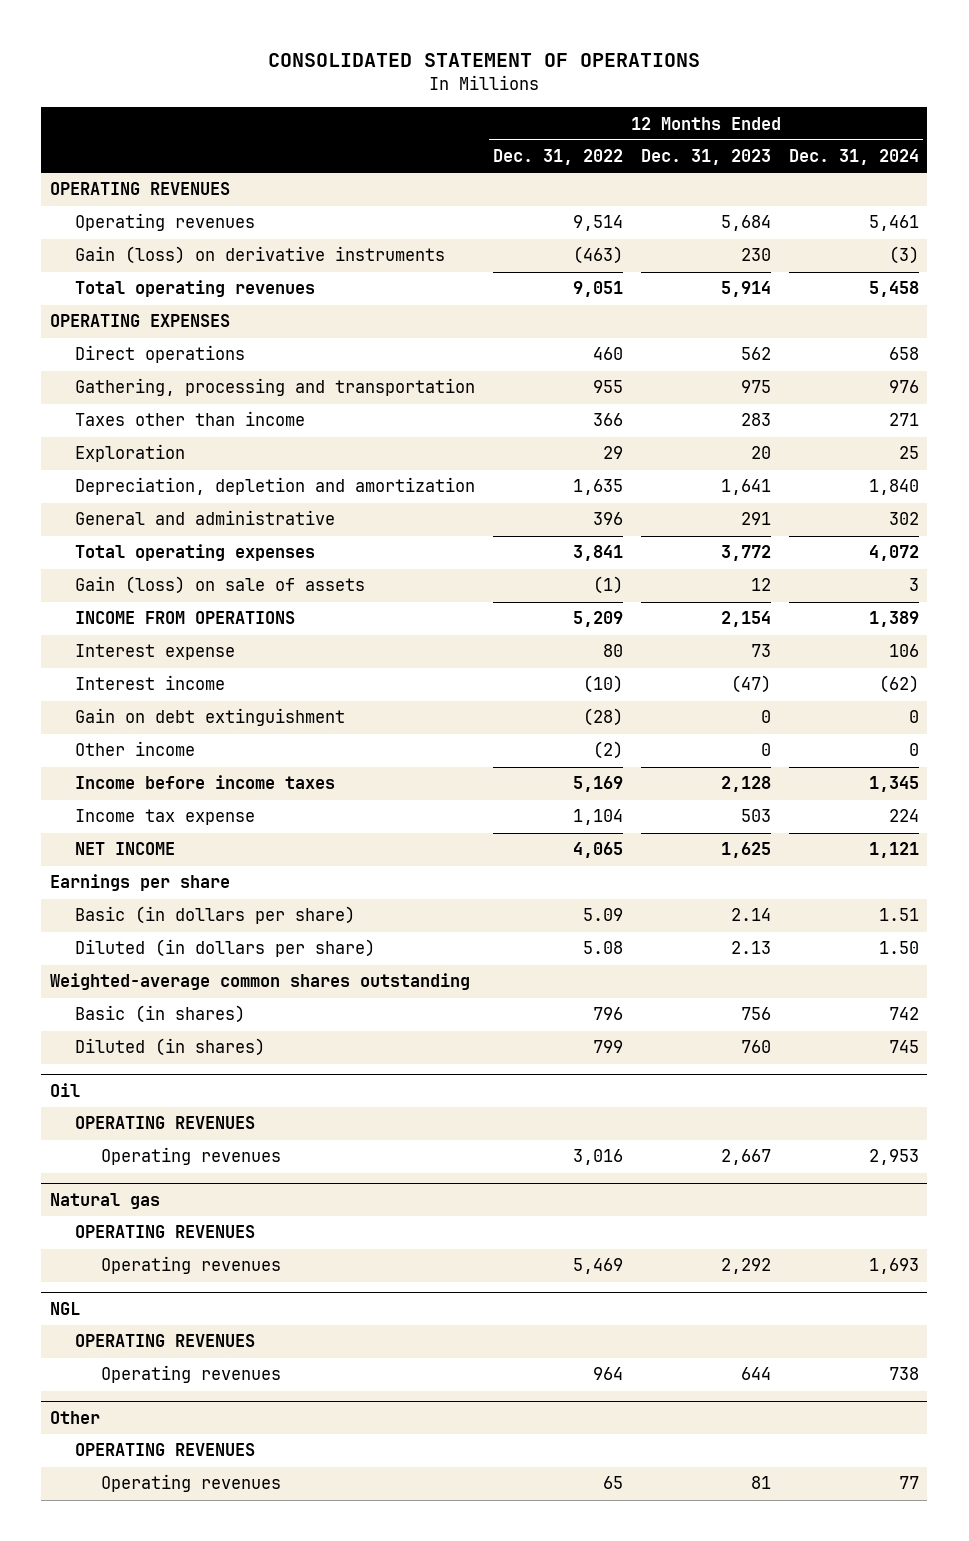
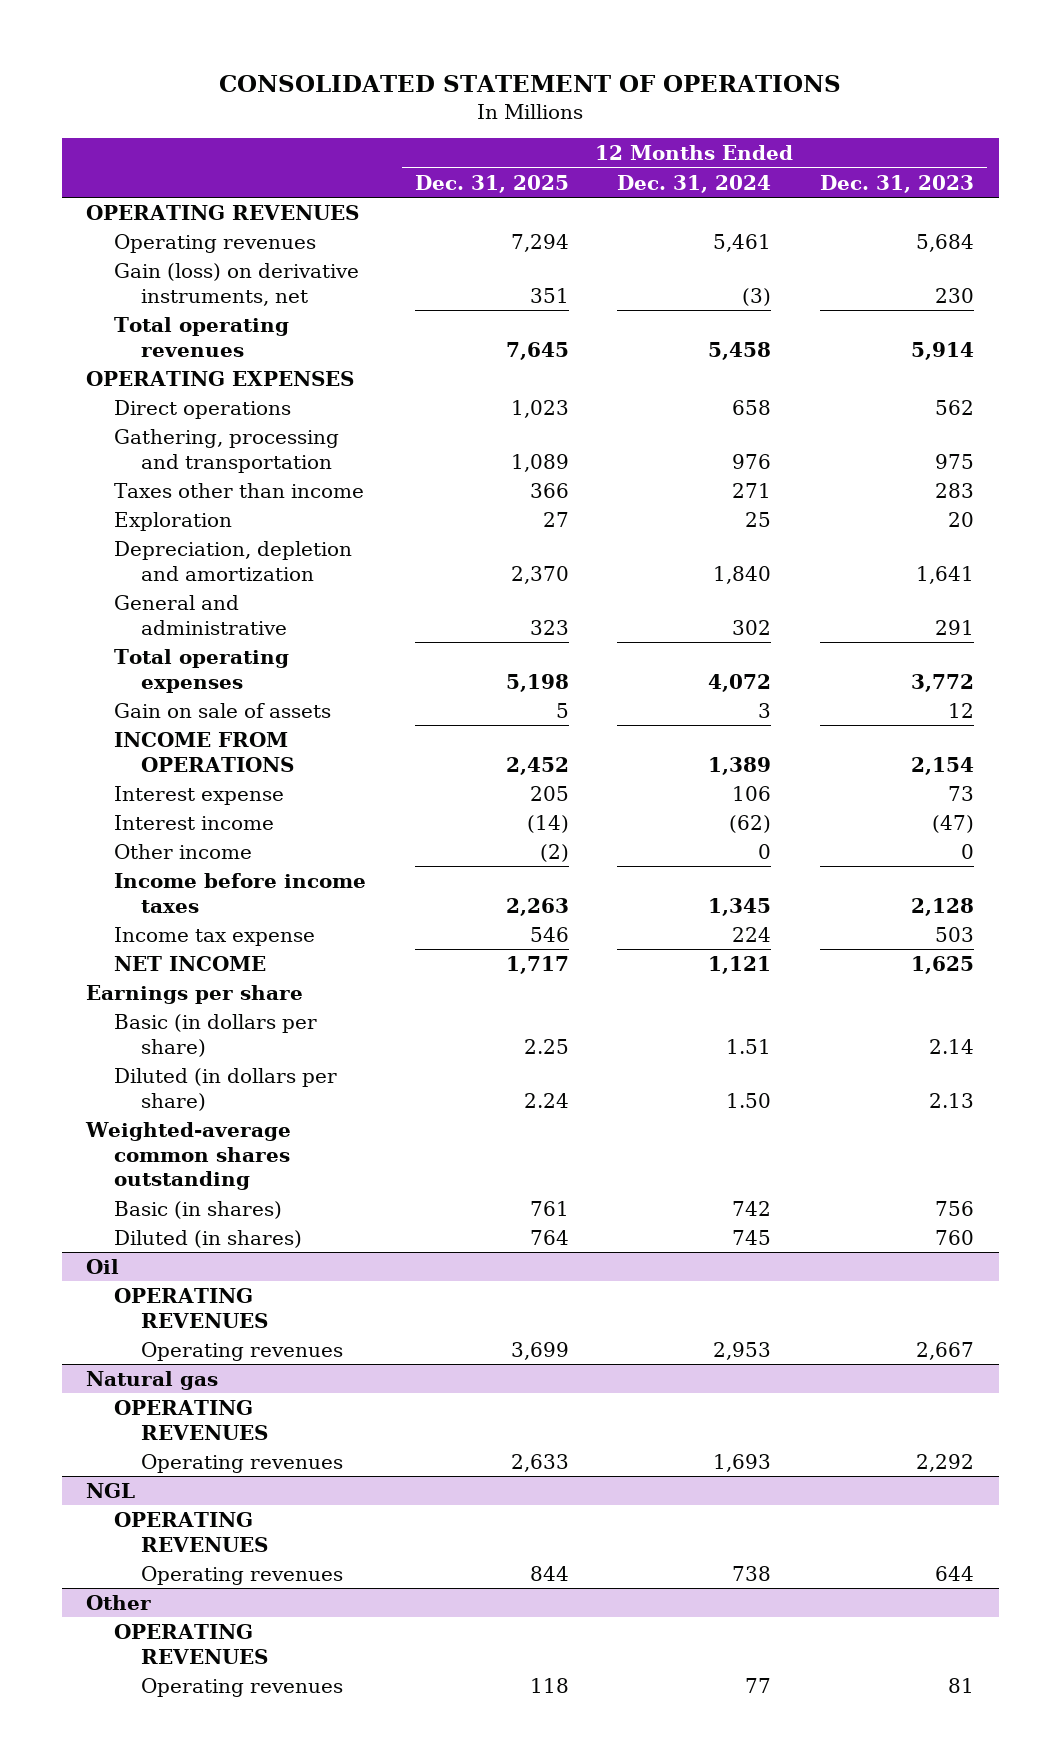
[493,149,624,166] Dec. 31, 2022 -> none
none -> [414,174,569,193] Dec. 31, 2025
[75,246,446,265] Gain (loss) on derivative instruments -> [113,262,359,306] Gain (loss) on derivative instruments, net
[75,576,366,595] Gain (loss) on sale of assets -> [113,702,331,718] Gain on sale of assets
[75,708,346,727] Gain on debt extinguishment -> none

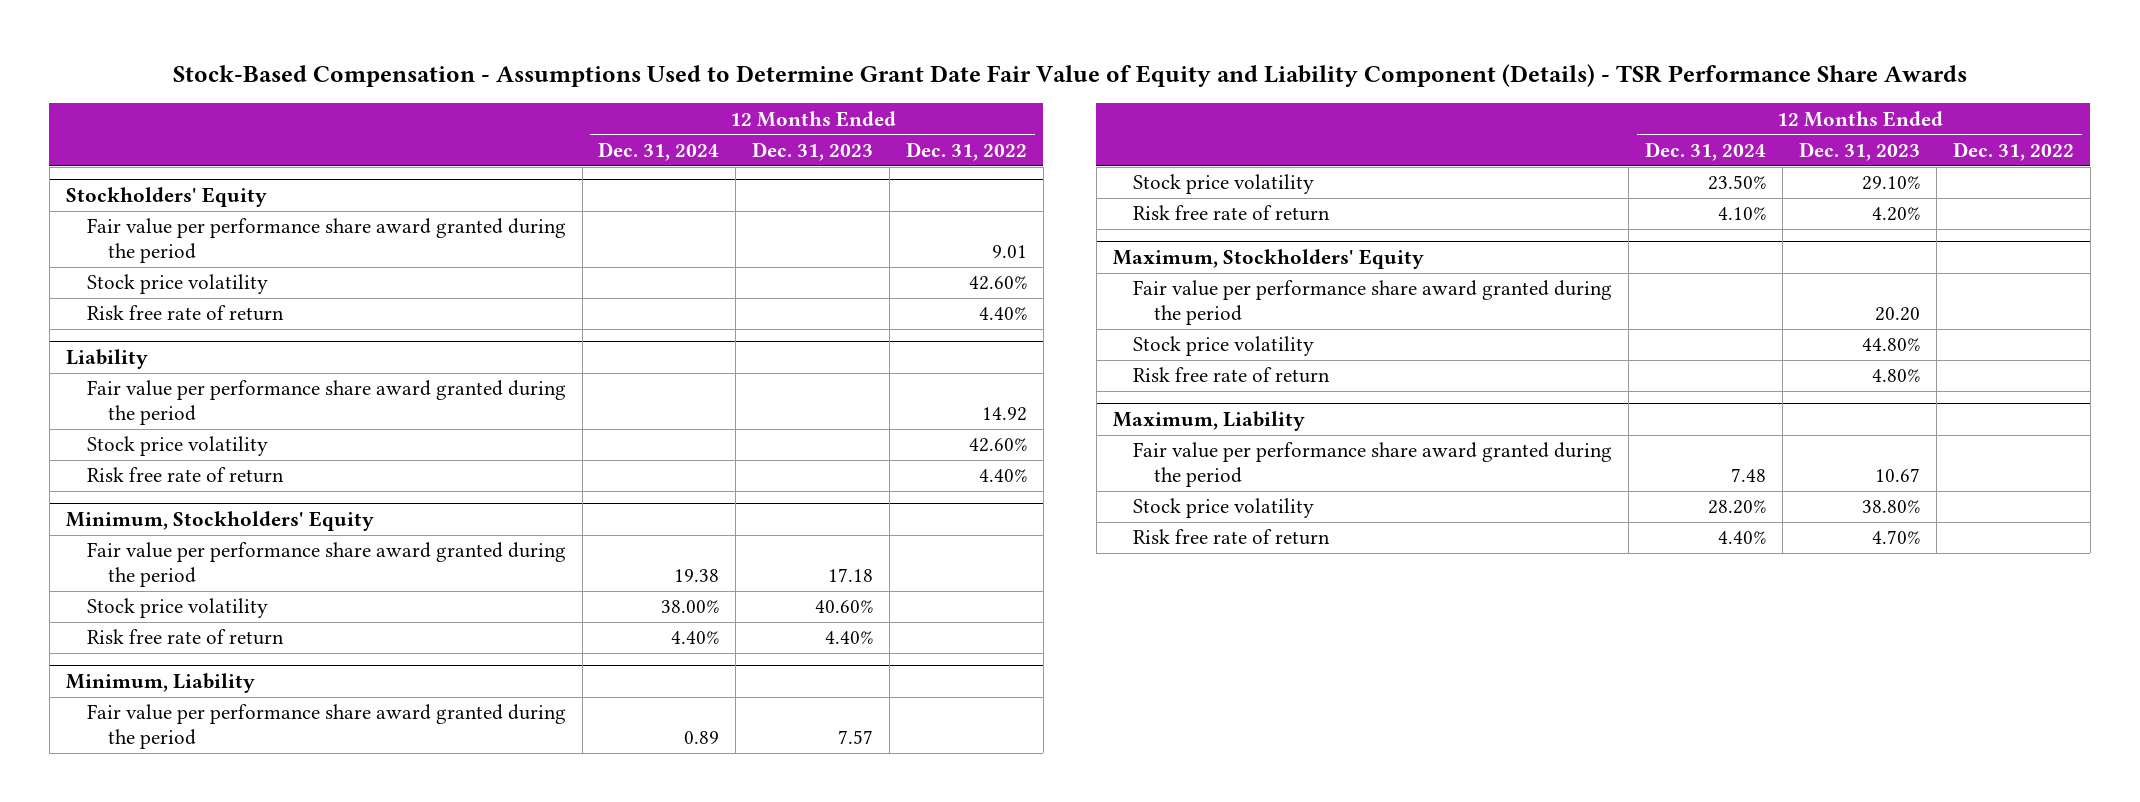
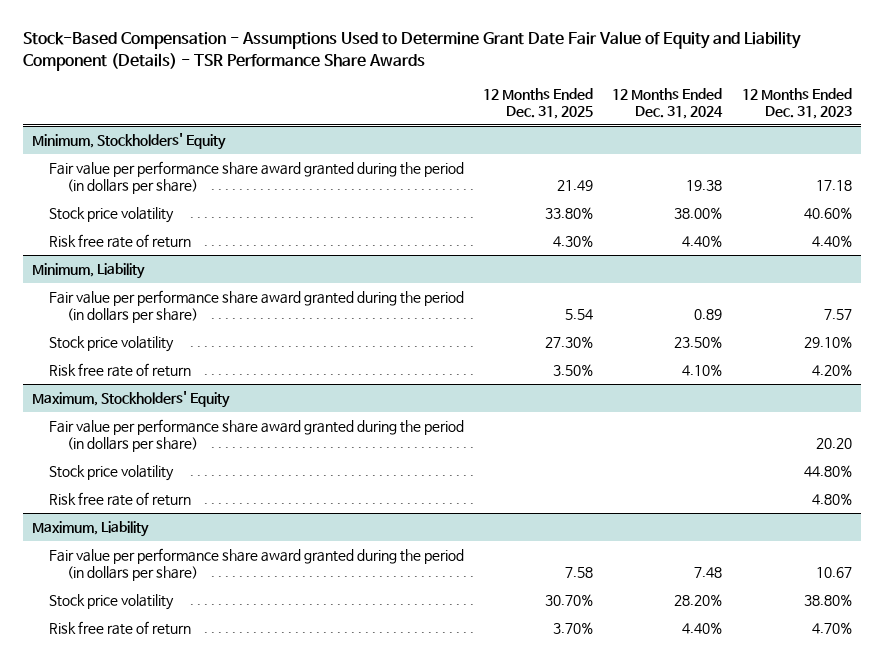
[906,141,1028,161] Dec. 31, 2022 -> none
none -> [483,87,594,119] 12 Months Ended Dec. 31, 2025
[65,186,267,207] Stockholders' Equity -> none
[86,218,566,264] Fair value per performance share award granted during the period -> none
[86,274,268,295] Stock price volatility -> none
[86,305,284,322] Risk free rate of return -> none
[65,348,148,369] Liability -> none
[86,380,566,426] Fair value per performance share award granted during the period -> none
[86,436,268,457] Stock price volatility -> none
[86,467,284,484] Risk free rate of return -> none
[86,542,566,588] Fair value per performance share award granted during the period -> [49,161,465,195] Fair value per performance share award granted during the period (in dollars per share)
[86,704,566,750] Fair value per performance share award granted during the period -> [49,290,465,324] Fair value per performance share award granted during the period (in dollars per share)
[1133,280,1613,326] Fair value per performance share award granted during the period -> [49,419,465,453] Fair value per performance share award granted during the period (in dollars per share)
[1133,442,1613,488] Fair value per performance share award granted during the period -> [49,548,465,582] Fair value per performance share award granted during the period (in dollars per share)

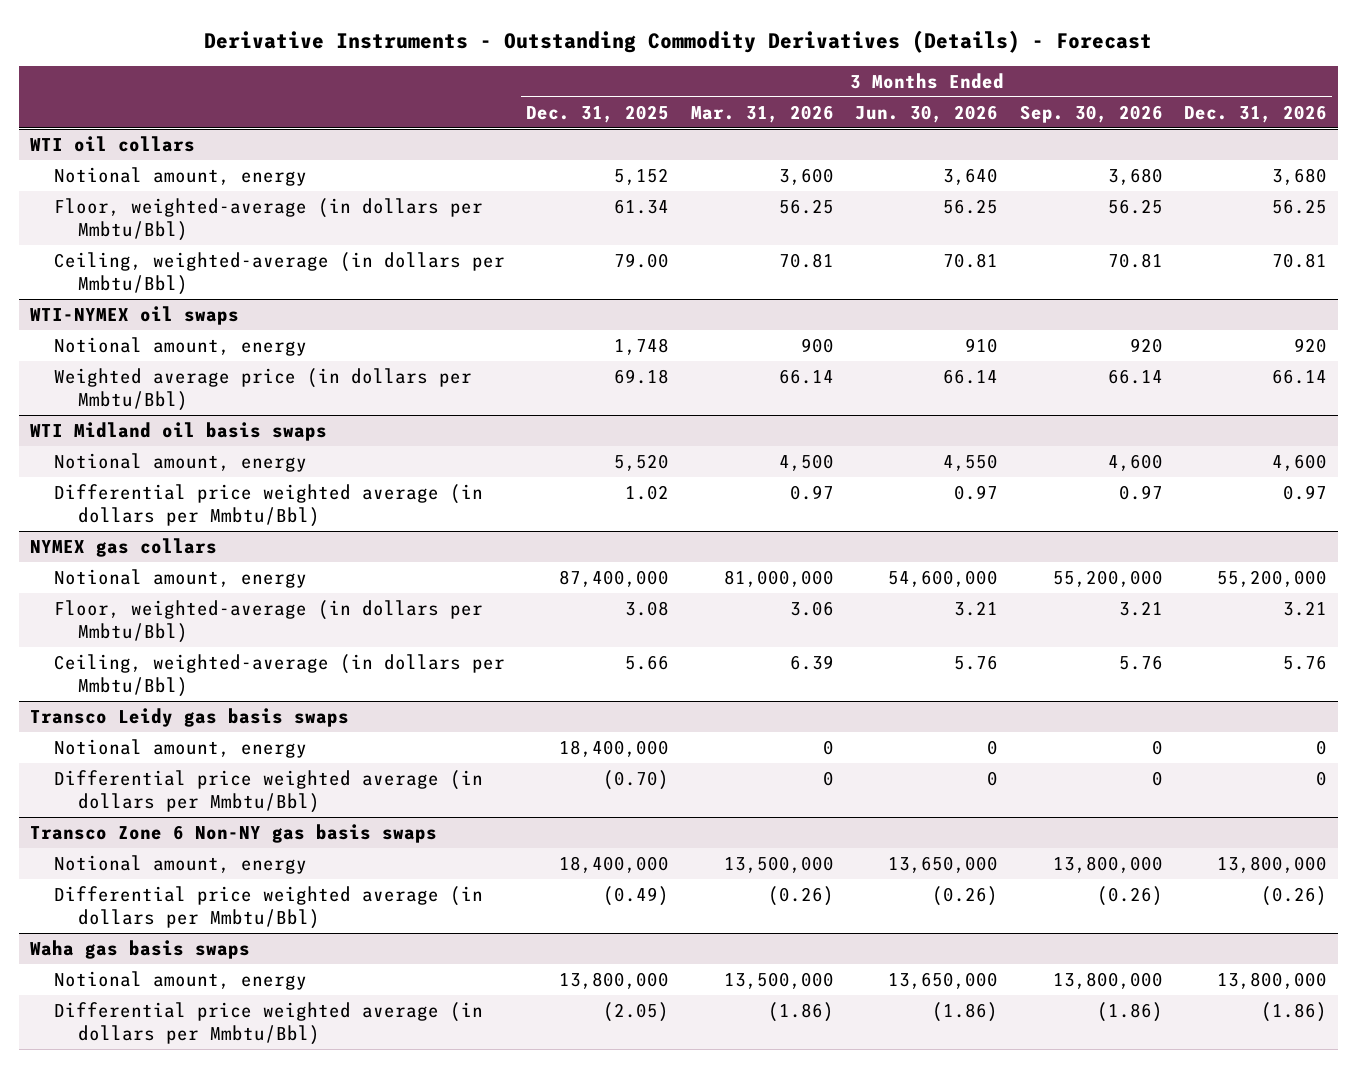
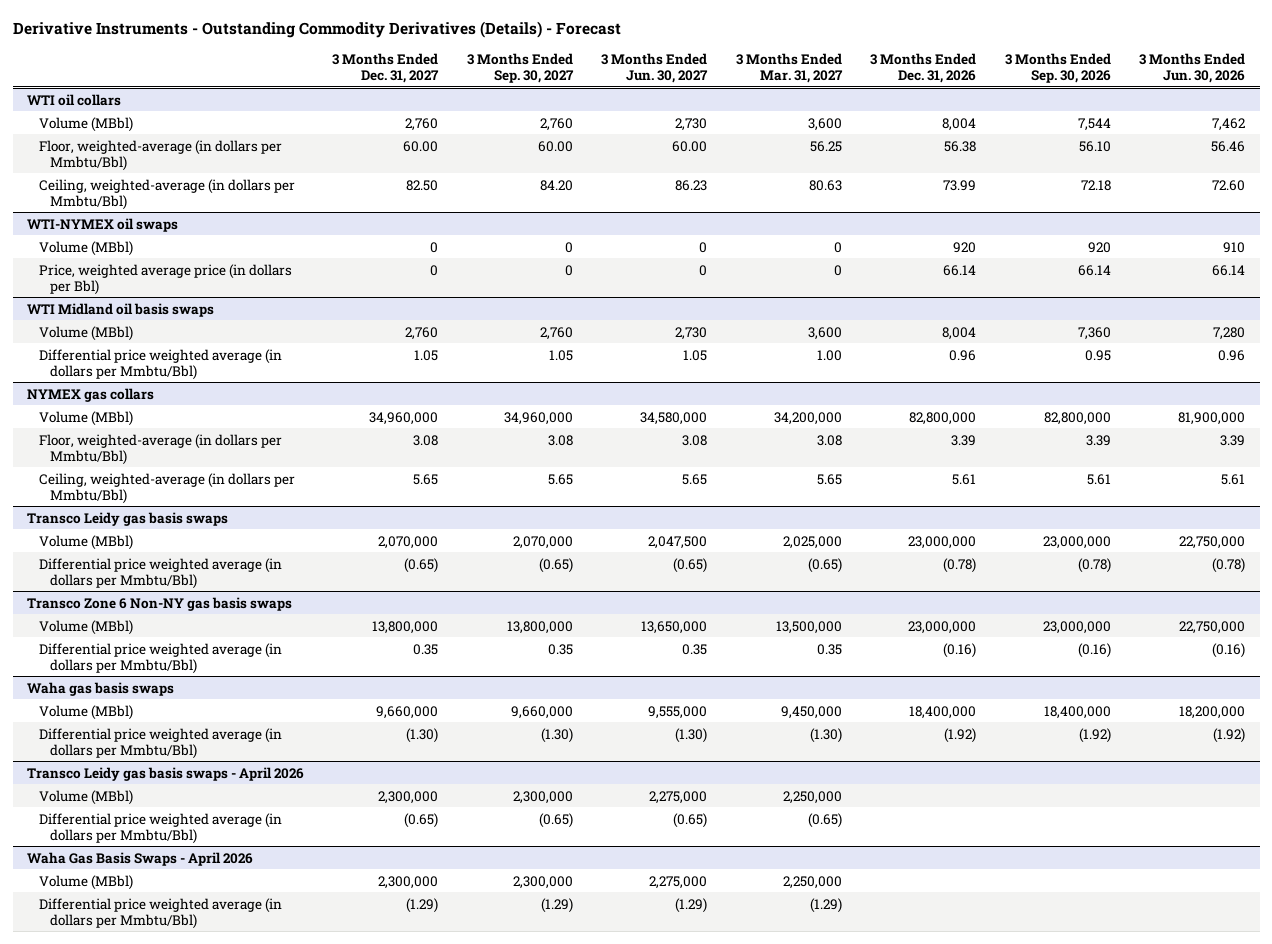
[526,104,670,123] Dec. 31, 2025 -> none
[690,104,834,123] Mar. 31, 2026 -> none
none -> [332,52,440,84] 3 Months Ended Dec. 31, 2027
none -> [466,52,574,84] 3 Months Ended Sep. 30, 2027
none -> [601,52,709,84] 3 Months Ended Jun. 30, 2027
none -> [735,52,843,84] 3 Months Ended Mar. 31, 2027
[53,166,307,186] Notional amount, energy -> none
none -> [38,116,133,132] Volume (MBbl)
[943,198,999,214] 56.25 -> [1211,140,1246,152] 56.46
[1107,198,1163,214] 56.25 -> [1078,140,1111,152] 56.10
[1271,198,1327,214] 56.25 -> [944,140,977,152] 56.38
[943,252,999,268] 70.81 -> [1212,179,1246,191] 72.60
[1107,252,1163,268] 70.81 -> [1080,179,1111,191] 72.18
[1271,252,1327,268] 70.81 -> [943,179,977,191] 73.99
[53,336,307,356] Notional amount, energy -> [38,240,133,256] Volume (MBbl)
[53,367,472,411] Weighted average price (in dollars per Mmbtu/Bbl) -> [38,263,292,295] Price, weighted average price (in dollars per Bbl)
[53,452,307,472] Notional amount, energy -> none
none -> [38,325,133,341] Volume (MBbl)
[954,484,999,500] 0.97 -> [1218,349,1246,361] 0.96
[1118,484,1163,500] 0.97 -> [1084,349,1111,361] 0.95
[1282,484,1327,500] 0.97 -> [949,349,977,361] 0.96
[53,568,307,588] Notional amount, energy -> none
none -> [38,410,133,426] Volume (MBbl)
[954,600,999,616] 3.21 -> [1220,434,1246,446] 3.39
[1118,600,1163,616] 3.21 -> [1085,434,1111,446] 3.39
[1282,600,1327,616] 3.21 -> [951,434,977,446] 3.39
[954,654,999,670] 5.76 -> [1221,473,1246,485] 5.61
[1118,654,1163,670] 5.76 -> [1086,473,1111,485] 5.61
[1282,654,1327,670] 5.76 -> [952,473,977,485] 5.61
[53,738,307,758] Notional amount, energy -> none
none -> [38,534,133,550] Volume (MBbl)
[987,770,999,786] 0 -> [1212,557,1246,573] (0.78)
[1151,770,1163,786] 0 -> [1077,557,1111,573] (0.78)
[1315,770,1327,786] 0 -> [943,557,977,573] (0.78)
[53,854,307,874] Notional amount, energy -> none
none -> [38,619,133,635] Volume (MBbl)
[932,885,999,906] (0.26) -> [1212,642,1246,658] (0.16)
[1096,885,1163,906] (0.26) -> [1077,642,1111,658] (0.16)
[1260,885,1327,906] (0.26) -> [943,642,977,658] (0.16)
[53,970,307,990] Notional amount, energy -> none
none -> [38,704,133,720] Volume (MBbl)
[932,1001,999,1022] (1.86) -> [1213,727,1246,743] (1.92)
[1096,1001,1163,1022] (1.86) -> [1078,727,1111,743] (1.92)
[1260,1001,1327,1022] (1.86) -> [944,727,977,743] (1.92)
none -> [26,766,304,781] Transco Leidy gas basis swaps - April 2026
none -> [38,789,133,805] Volume (MBbl)
none -> [38,812,282,844] Differential price weighted average (in dollars per Mmbtu/Bbl)
none -> [26,851,253,866] Waha Gas Basis Swaps - April 2026
none -> [38,874,133,890] Volume (MBbl)
none -> [38,897,282,929] Differential price weighted average (in dollars per Mmbtu/Bbl)

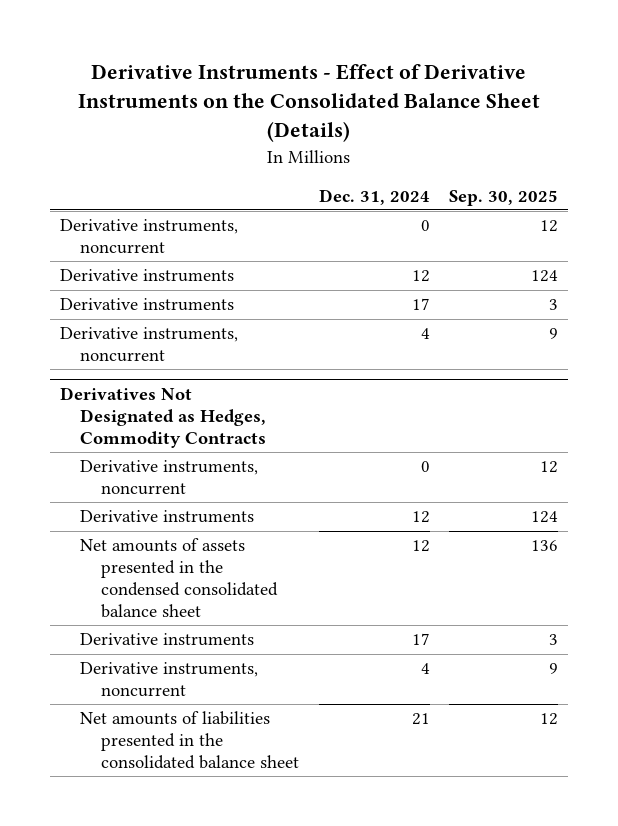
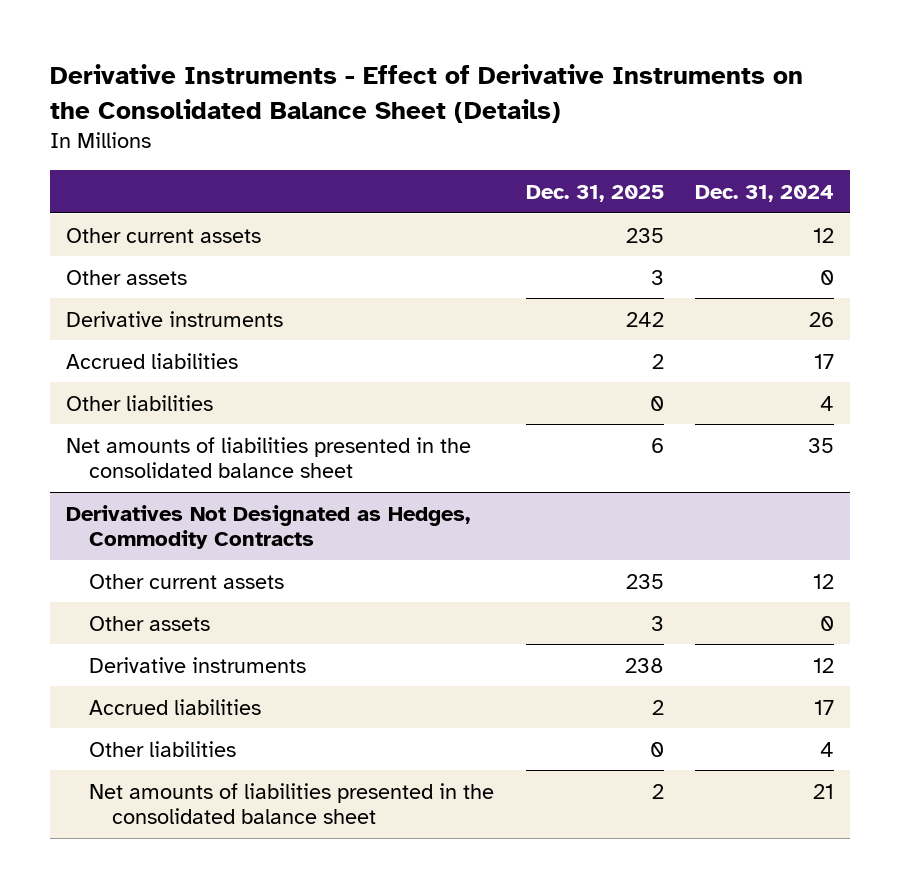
[449,189,559,206] Sep. 30, 2025 -> none
none -> [525,185,664,203] Dec. 31, 2025
none -> [65,227,261,243] Other current assets
[59,219,238,255] Derivative instruments, noncurrent -> [65,269,187,285] Other assets
[411,270,430,283] 12 -> [809,311,835,327] 26
[59,298,234,312] Derivative instruments -> [65,352,238,369] Accrued liabilities
[59,327,238,363] Derivative instruments, noncurrent -> [65,394,213,411] Other liabilities
none -> [65,436,471,479] Net amounts of liabilities presented in the consolidated balance sheet
none -> [89,573,285,589] Other current assets
[80,460,259,496] Derivative instruments, noncurrent -> [89,615,211,631] Other assets
[80,538,278,618] Net amounts of assets presented in the condensed consolidated balance sheet -> none
[80,633,255,647] Derivative instruments -> [89,698,262,715] Accrued liabilities
[80,662,259,698] Derivative instruments, noncurrent -> [89,740,237,757] Other liabilities

